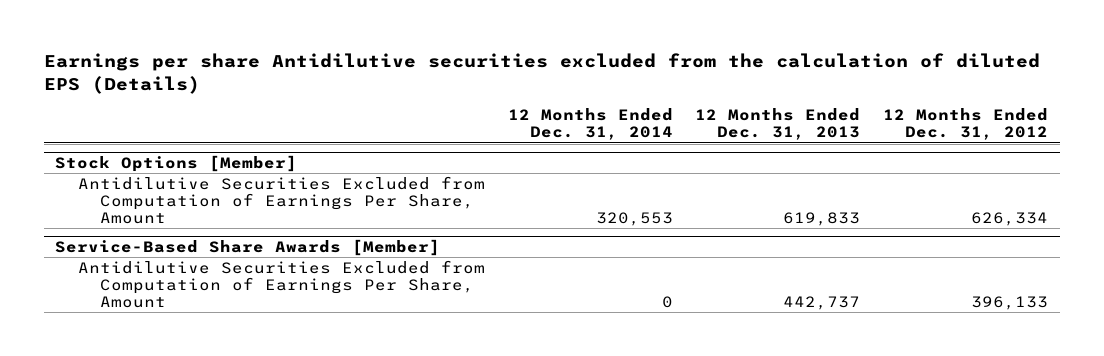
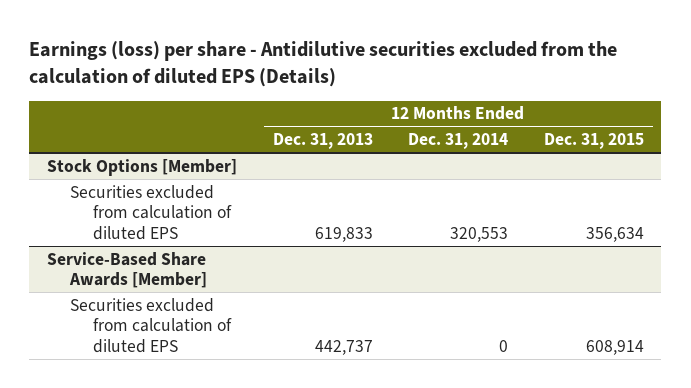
[43,52,1040,94] Earnings per share Antidilutive securities excluded from the calculation of diluted EPS (Details) -> [29,41,618,88] Earnings (loss) per share - Antidilutive securities excluded from the calculation of diluted EPS (Details)
[883,108,1049,141] 12 Months Ended Dec. 31, 2012 -> none
none -> [543,132,644,149] Dec. 31, 2015
[77,175,485,224] Antidilutive Securities Excluded from Computation of Earnings Per Share, Amount -> [70,184,233,240] Securities excluded from calculation of diluted EPS
[77,259,485,308] Antidilutive Securities Excluded from Computation of Earnings Per Share, Amount -> [70,297,233,353] Securities excluded from calculation of diluted EPS

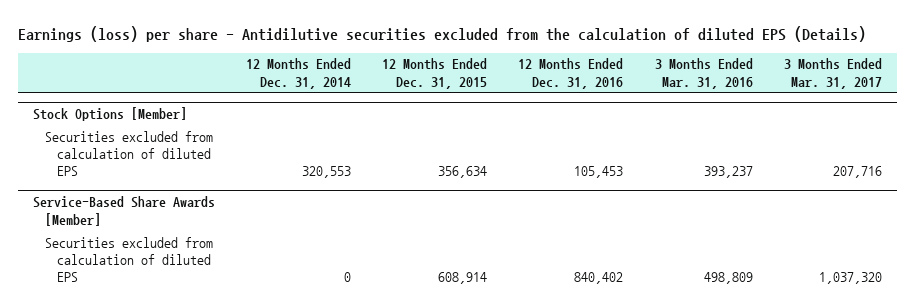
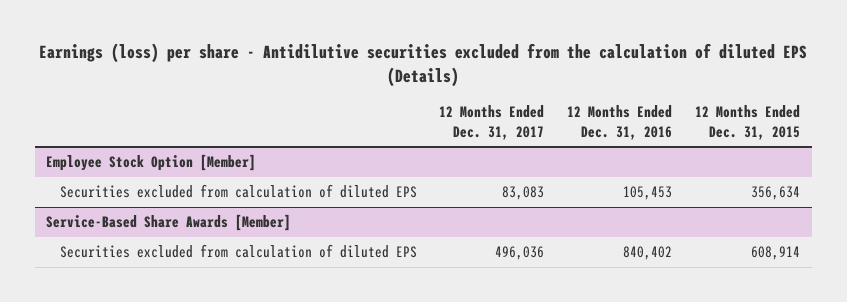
[246,58,352,89] 12 Months Ended Dec. 31, 2014 -> none
[654,58,753,89] 3 Months Ended Mar. 31, 2016 -> none
[783,58,882,89] 3 Months Ended Mar. 31, 2017 -> none
none -> [439,105,545,140] 12 Months Ended Dec. 31, 2017
[33,107,188,122] Stock Options [Member] -> [46,154,257,172] Employee Stock Option [Member]

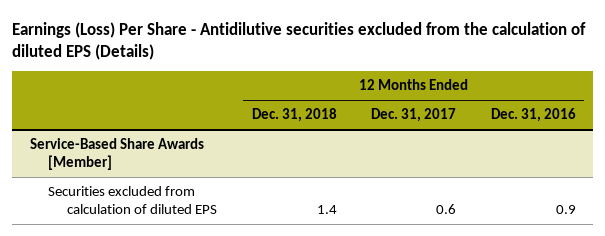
[39,43,808,87] Earnings (loss) per share - Antidilutive securities excluded from the calculation of diluted EPS (Details) -> [12,21,587,60] Earnings (Loss) Per Share - Antidilutive securities excluded from the calculation of diluted EPS (Details)
[695,105,801,140] 12 Months Ended Dec. 31, 2015 -> none
none -> [251,108,337,123] Dec. 31, 2018
[46,154,257,172] Employee Stock Option [Member] -> none
[59,184,417,199] Securities excluded from calculation of diluted EPS -> none
[495,246,545,261] 496,036 -> [436,204,457,215] 0.6
[623,246,673,261] 840,402 -> [555,205,576,215] 0.9

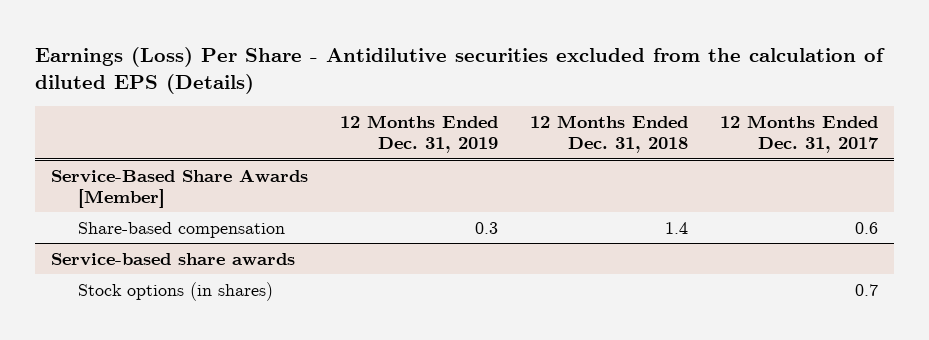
[490,108,576,123] Dec. 31, 2016 -> none
none -> [339,114,498,153] 12 Months Ended Dec. 31, 2019
[48,186,218,215] Securities excluded from calculation of diluted EPS -> [78,221,286,238] Share-based compensation
none -> [50,252,295,266] Service-based share awards
none -> [78,281,274,301] Stock options (in shares)

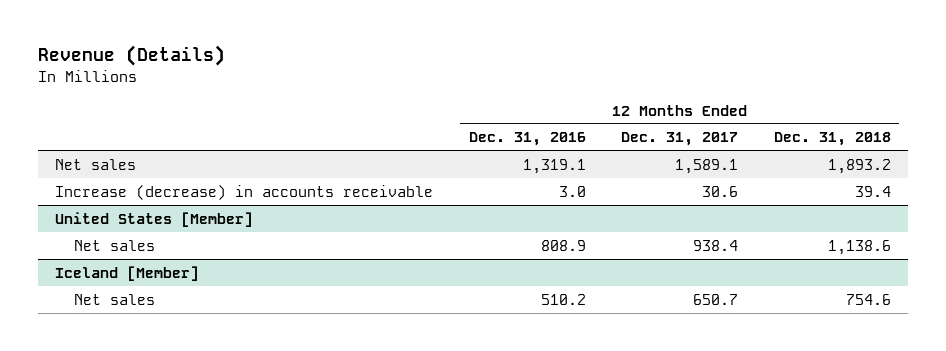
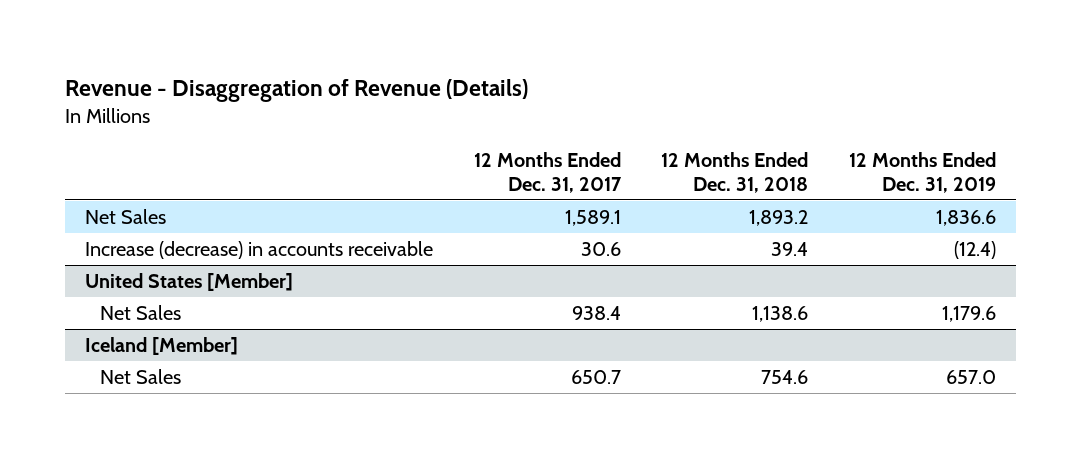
[37,45,225,67] Revenue (Details) -> [65,79,529,103] Revenue - Disaggregation of Revenue (Details)
[468,132,586,147] Dec. 31, 2016 -> none
none -> [848,151,996,193] 12 Months Ended Dec. 31, 2019
[55,158,137,170] Net sales -> [85,209,167,225] Net Sales
[74,239,156,251] Net sales -> [99,305,181,321] Net Sales
[74,293,156,305] Net sales -> [99,369,181,385] Net Sales

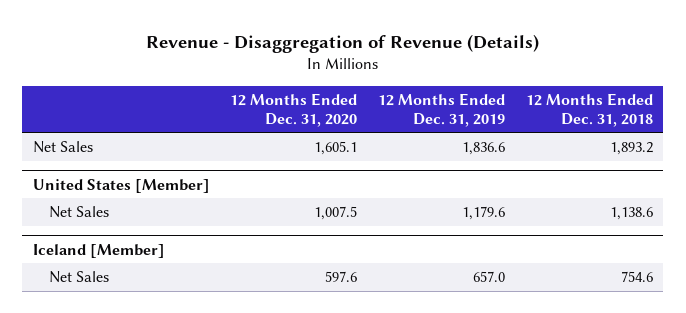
[473,151,622,193] 12 Months Ended Dec. 31, 2017 -> none
none -> [230,92,358,127] 12 Months Ended Dec. 31, 2020
[85,241,434,260] Increase (decrease) in accounts receivable -> none

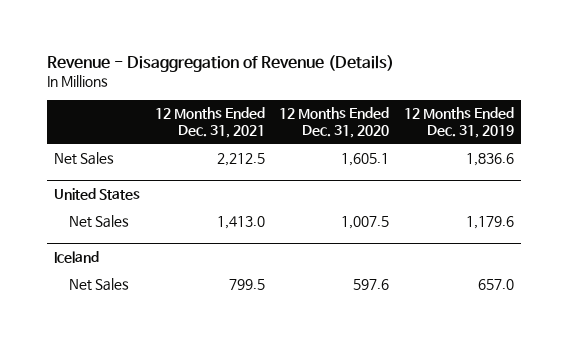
[525,92,653,127] 12 Months Ended Dec. 31, 2018 -> none
none -> [154,107,265,139] 12 Months Ended Dec. 31, 2021
[32,178,210,193] United States [Member] -> [54,187,141,200] United States
[32,243,165,258] Iceland [Member] -> [54,250,100,263] Iceland

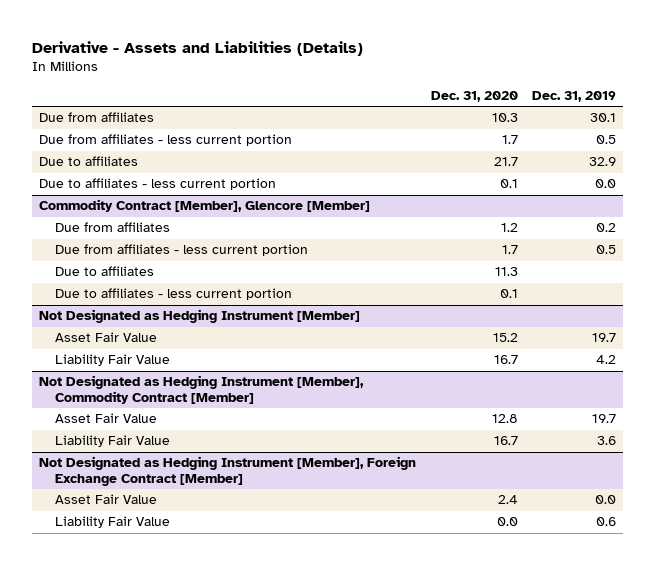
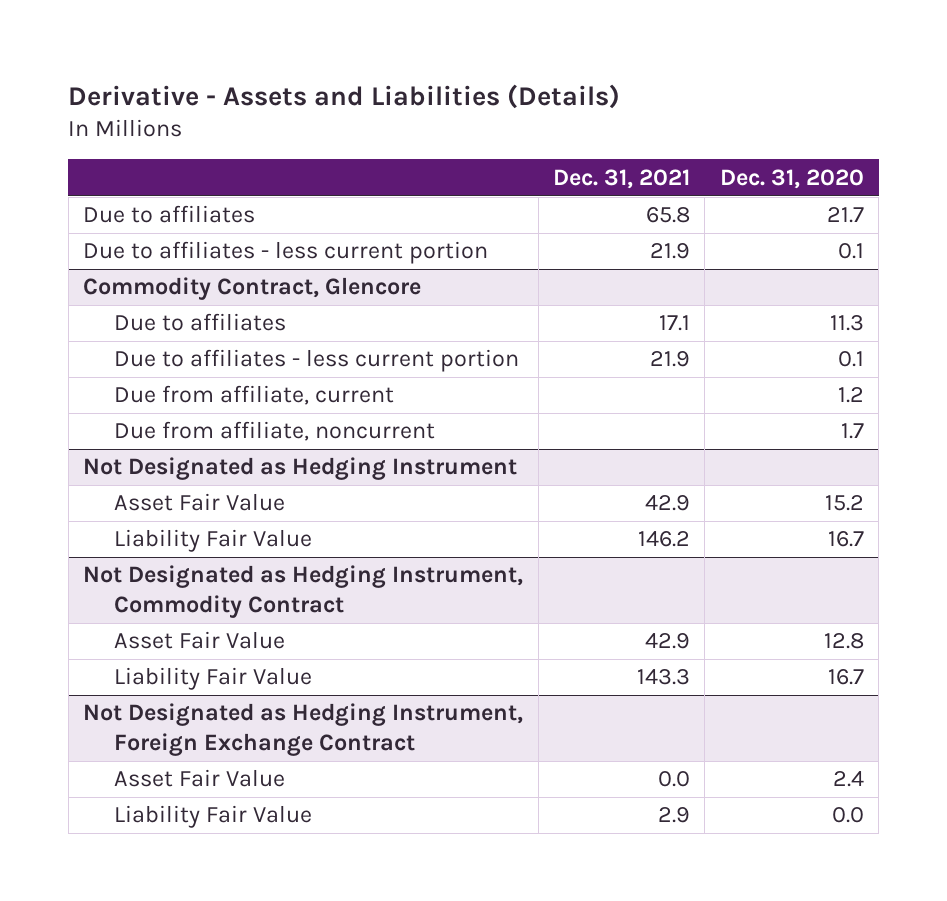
[531,90,616,102] Dec. 31, 2019 -> none
none -> [553,168,691,189] Dec. 31, 2021
[39,112,155,123] Due from affiliates -> none
[39,134,293,147] Due from affiliates - less current portion -> none
[55,222,171,233] Due from affiliates -> none
[55,244,309,257] Due from affiliates - less current portion -> none
[39,199,371,213] Commodity Contract [Member], Glencore [Member] -> [83,277,422,301] Commodity Contract, Glencore
none -> [114,385,395,406] Due from affiliate, current
none -> [114,421,436,442] Due from affiliate, noncurrent
[39,309,361,324] Not Designated as Hedging Instrument [Member] -> [83,457,518,481] Not Designated as Hedging Instrument
[39,375,365,404] Not Designated as Hedging Instrument [Member], Commodity Contract [Member] -> [83,565,524,618] Not Designated as Hedging Instrument, Commodity Contract
[39,456,417,486] Not Designated as Hedging Instrument [Member], Foreign Exchange Contract [Member] -> [83,703,524,756] Not Designated as Hedging Instrument, Foreign Exchange Contract

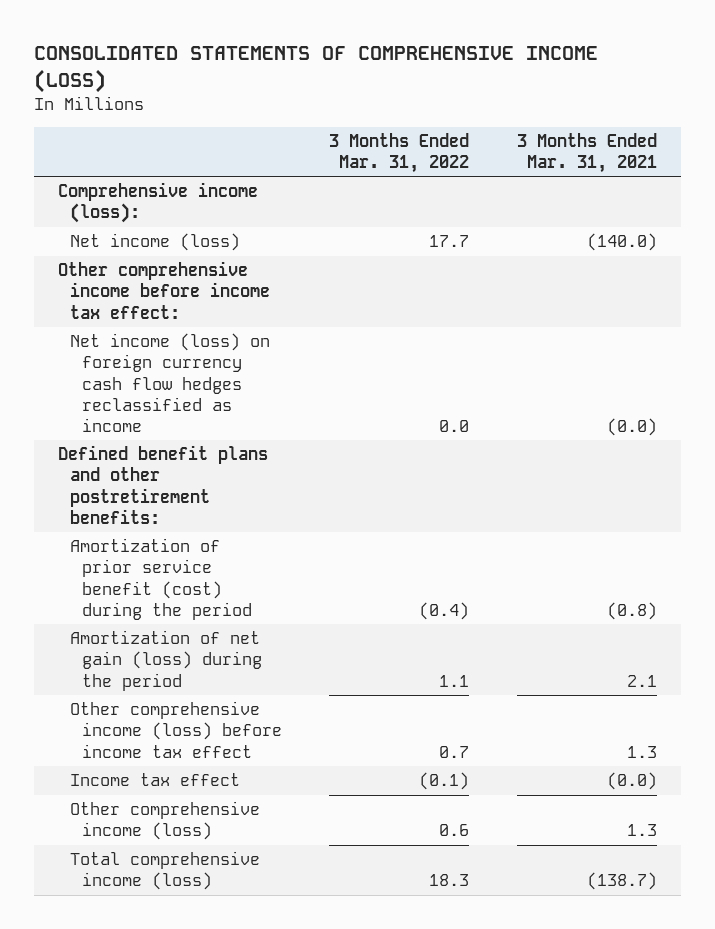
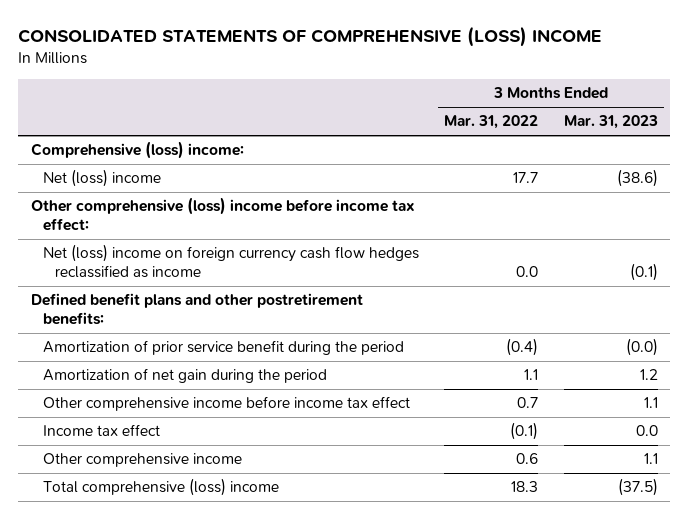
[33,46,598,93] CONSOLIDATED STATEMENTS OF COMPREHENSIVE INCOME (LOSS) -> [17,26,602,48] CONSOLIDATED STATEMENTS OF COMPREHENSIVE (LOSS) INCOME
[516,132,657,174] 3 Months Ended Mar. 31, 2021 -> none
none -> [563,115,658,130] Mar. 31, 2023
[57,182,258,224] Comprehensive income (loss): -> [30,141,244,160] Comprehensive (loss) income:
[69,233,240,252] Net income (loss) -> [42,169,161,188] Net (loss) income
[57,261,270,319] Other comprehensive income before income tax effect: -> [30,197,415,231] Other comprehensive (loss) income before income tax effect:
[69,333,270,433] Net income (loss) on foreign currency cash flow hedges reclassified as income -> [42,244,419,278] Net (loss) income on foreign currency cash flow hedges reclassified as income
[69,538,252,620] Amortization of prior service benefit (cost) during the period -> [42,340,404,356] Amortization of prior service benefit during the period
[69,630,262,691] Amortization of net gain (loss) during the period -> [42,368,327,384] Amortization of net gain during the period
[69,701,282,758] Other comprehensive income (loss) before income tax effect -> [42,396,410,412] Other comprehensive income before income tax effect
[69,801,260,841] Other comprehensive income (loss) -> [42,453,242,468] Other comprehensive income
[69,851,260,891] Total comprehensive income (loss) -> [42,478,279,497] Total comprehensive (loss) income

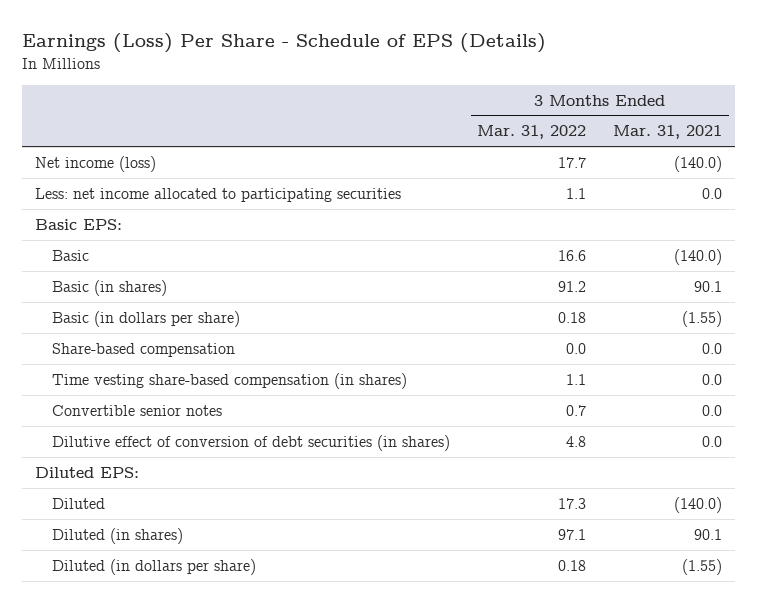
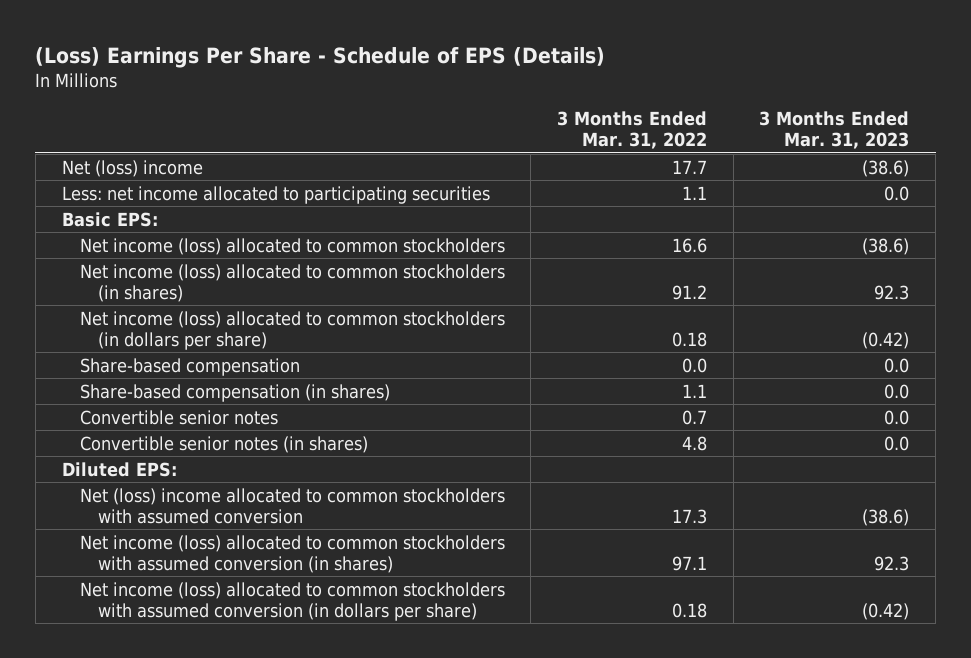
[21,32,546,53] Earnings (Loss) Per Share - Schedule of EPS (Details) -> [35,47,606,69] (Loss) Earnings Per Share - Schedule of EPS (Details)
[612,125,722,140] Mar. 31, 2021 -> none
none -> [759,110,910,150] 3 Months Ended Mar. 31, 2023
[35,155,157,172] Net income (loss) -> [61,159,203,177] Net (loss) income
[52,249,90,261] Basic -> [79,237,505,255] Net income (loss) allocated to common stockholders
[52,279,168,296] Basic (in shares) -> [79,263,505,302] Net income (loss) allocated to common stockholders (in shares)
[52,310,241,327] Basic (in dollars per share) -> [79,310,505,350] Net income (loss) allocated to common stockholders (in dollars per share)
[52,372,408,389] Time vesting share-based compensation (in shares) -> [79,383,390,402] Share-based compensation (in shares)
[52,434,451,451] Dilutive effect of conversion of debt securities (in shares) -> [79,435,368,453] Convertible senior notes (in shares)
[52,497,106,509] Diluted -> [79,487,505,524] Net (loss) income allocated to common stockholders with assumed conversion
[52,527,184,544] Diluted (in shares) -> [79,534,505,573] Net income (loss) allocated to common stockholders with assumed conversion (in shares)
[52,558,257,575] Diluted (in dollars per share) -> [79,581,505,621] Net income (loss) allocated to common stockholders with assumed conversion (in dollars per share)

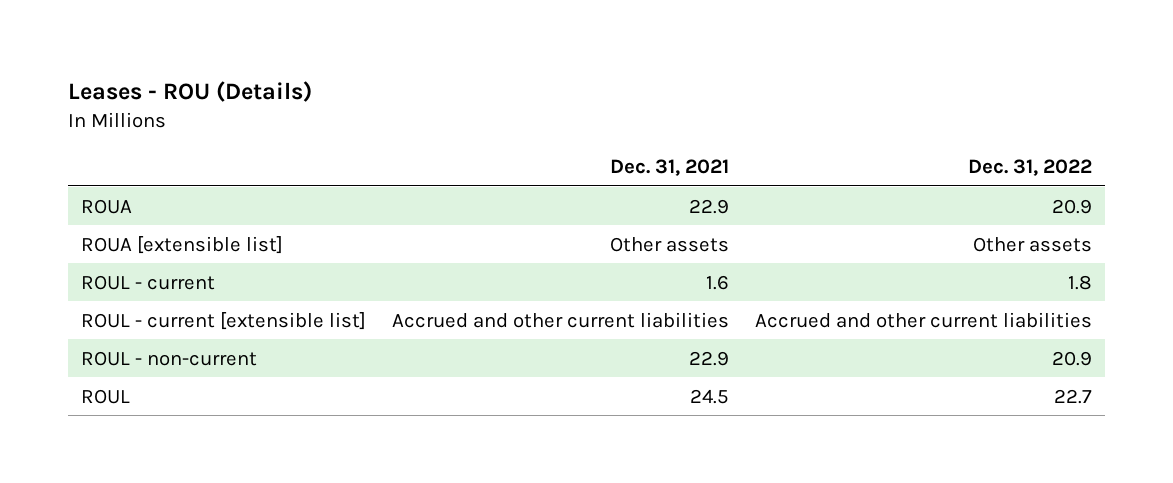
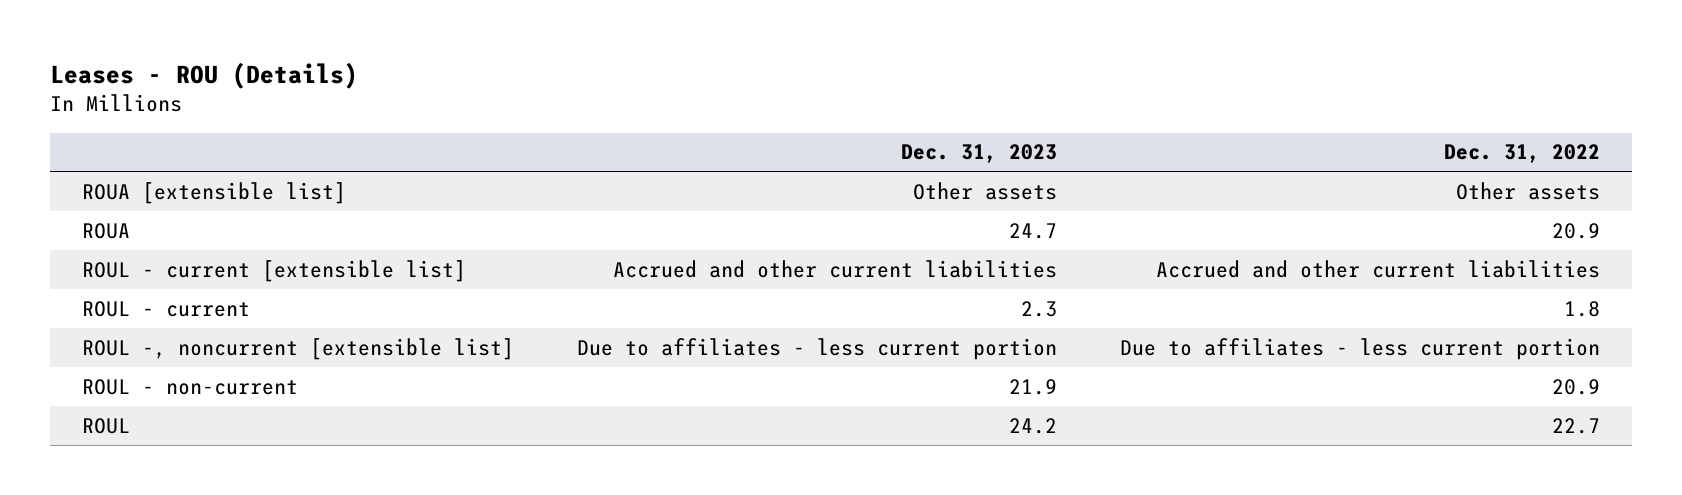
[609,158,729,176] Dec. 31, 2021 -> none
none -> [901,144,1058,164] Dec. 31, 2023
[80,198,132,214] ROUA -> [81,222,130,239] ROUA
[80,274,215,290] ROUL - current -> [81,300,250,317] ROUL - current
none -> [81,337,514,360] ROUL -, noncurrent [extensible list]

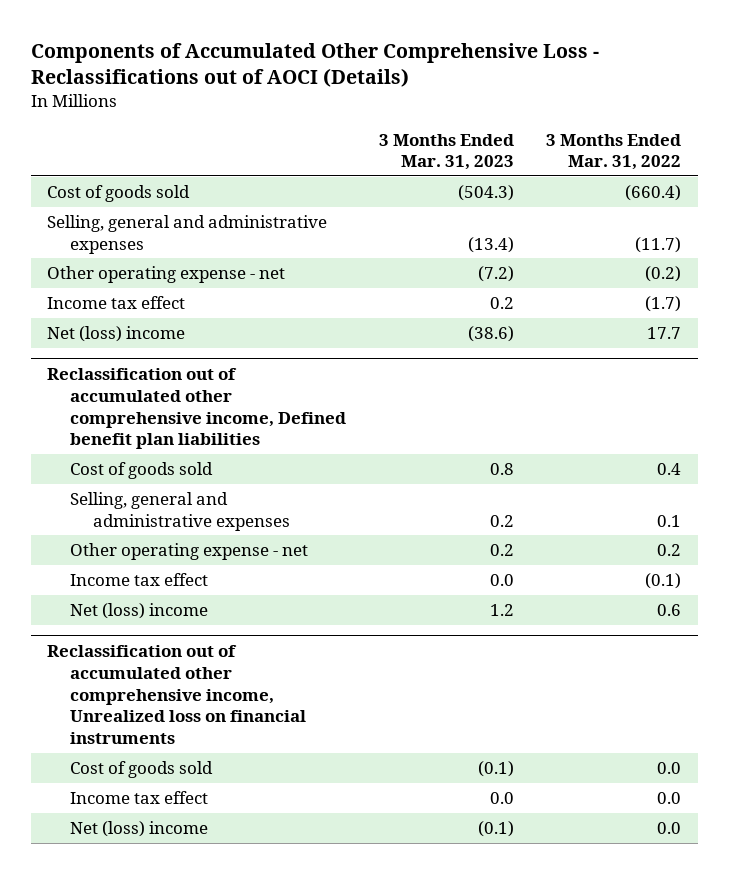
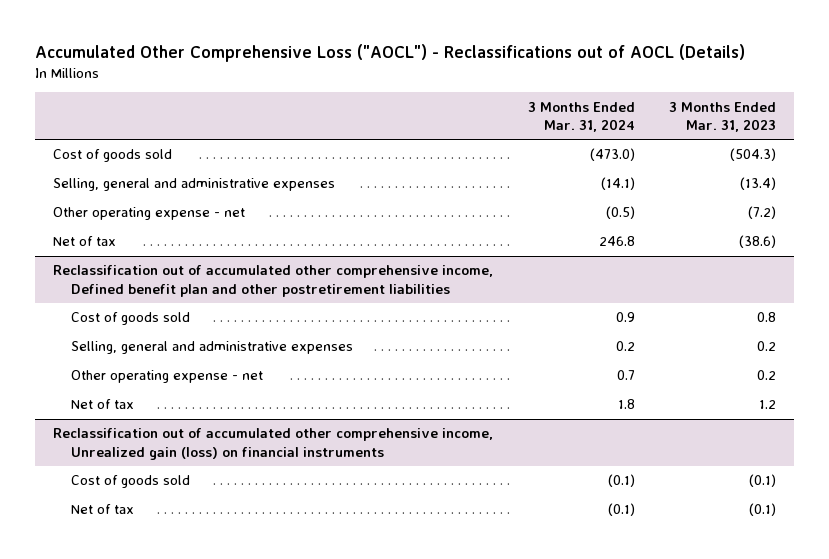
[31,42,600,88] Components of Accumulated Other Comprehensive Loss - Reclassifications out of AOCI (Details) -> [35,43,746,62] Accumulated Other Comprehensive Loss ("AOCL") - Reclassifications out of AOCL (Details)
[546,133,682,171] 3 Months Ended Mar. 31, 2022 -> none
none -> [527,101,635,132] 3 Months Ended Mar. 31, 2024
[47,295,186,309] Income tax effect -> none
[47,325,186,342] Net (loss) income -> [52,236,116,247] Net of tax
[47,367,347,450] Reclassification out of accumulated other comprehensive income, Defined benefit plan liabilities -> [52,265,493,297] Reclassification out of accumulated other comprehensive income, Defined benefit plan and other postretirement liabilities
[70,572,209,586] Income tax effect -> none
[70,602,209,619] Net (loss) income -> [70,399,134,410] Net of tax
[47,644,307,745] Reclassification out of accumulated other comprehensive income, Unrealized loss on financial instruments -> [52,428,493,460] Reclassification out of accumulated other comprehensive income, Unrealized gain (loss) on financial instruments
[70,790,209,804] Income tax effect -> none
[70,820,209,837] Net (loss) income -> [70,504,134,515] Net of tax

